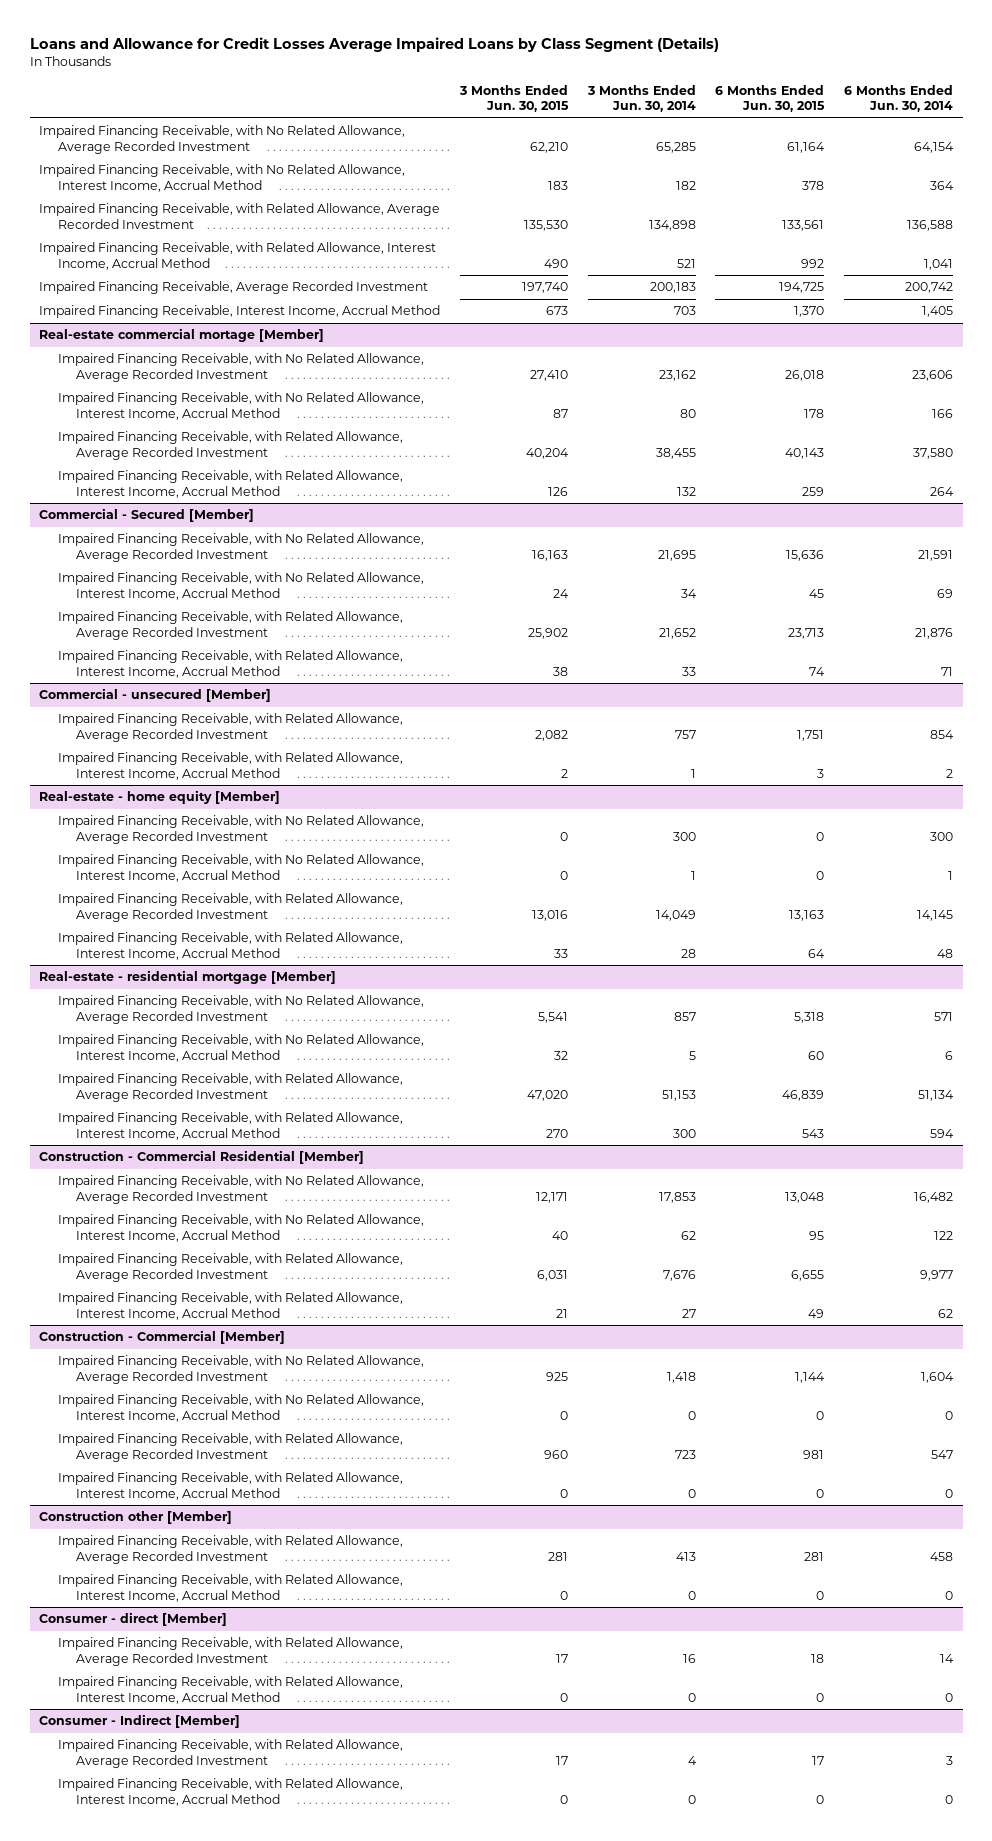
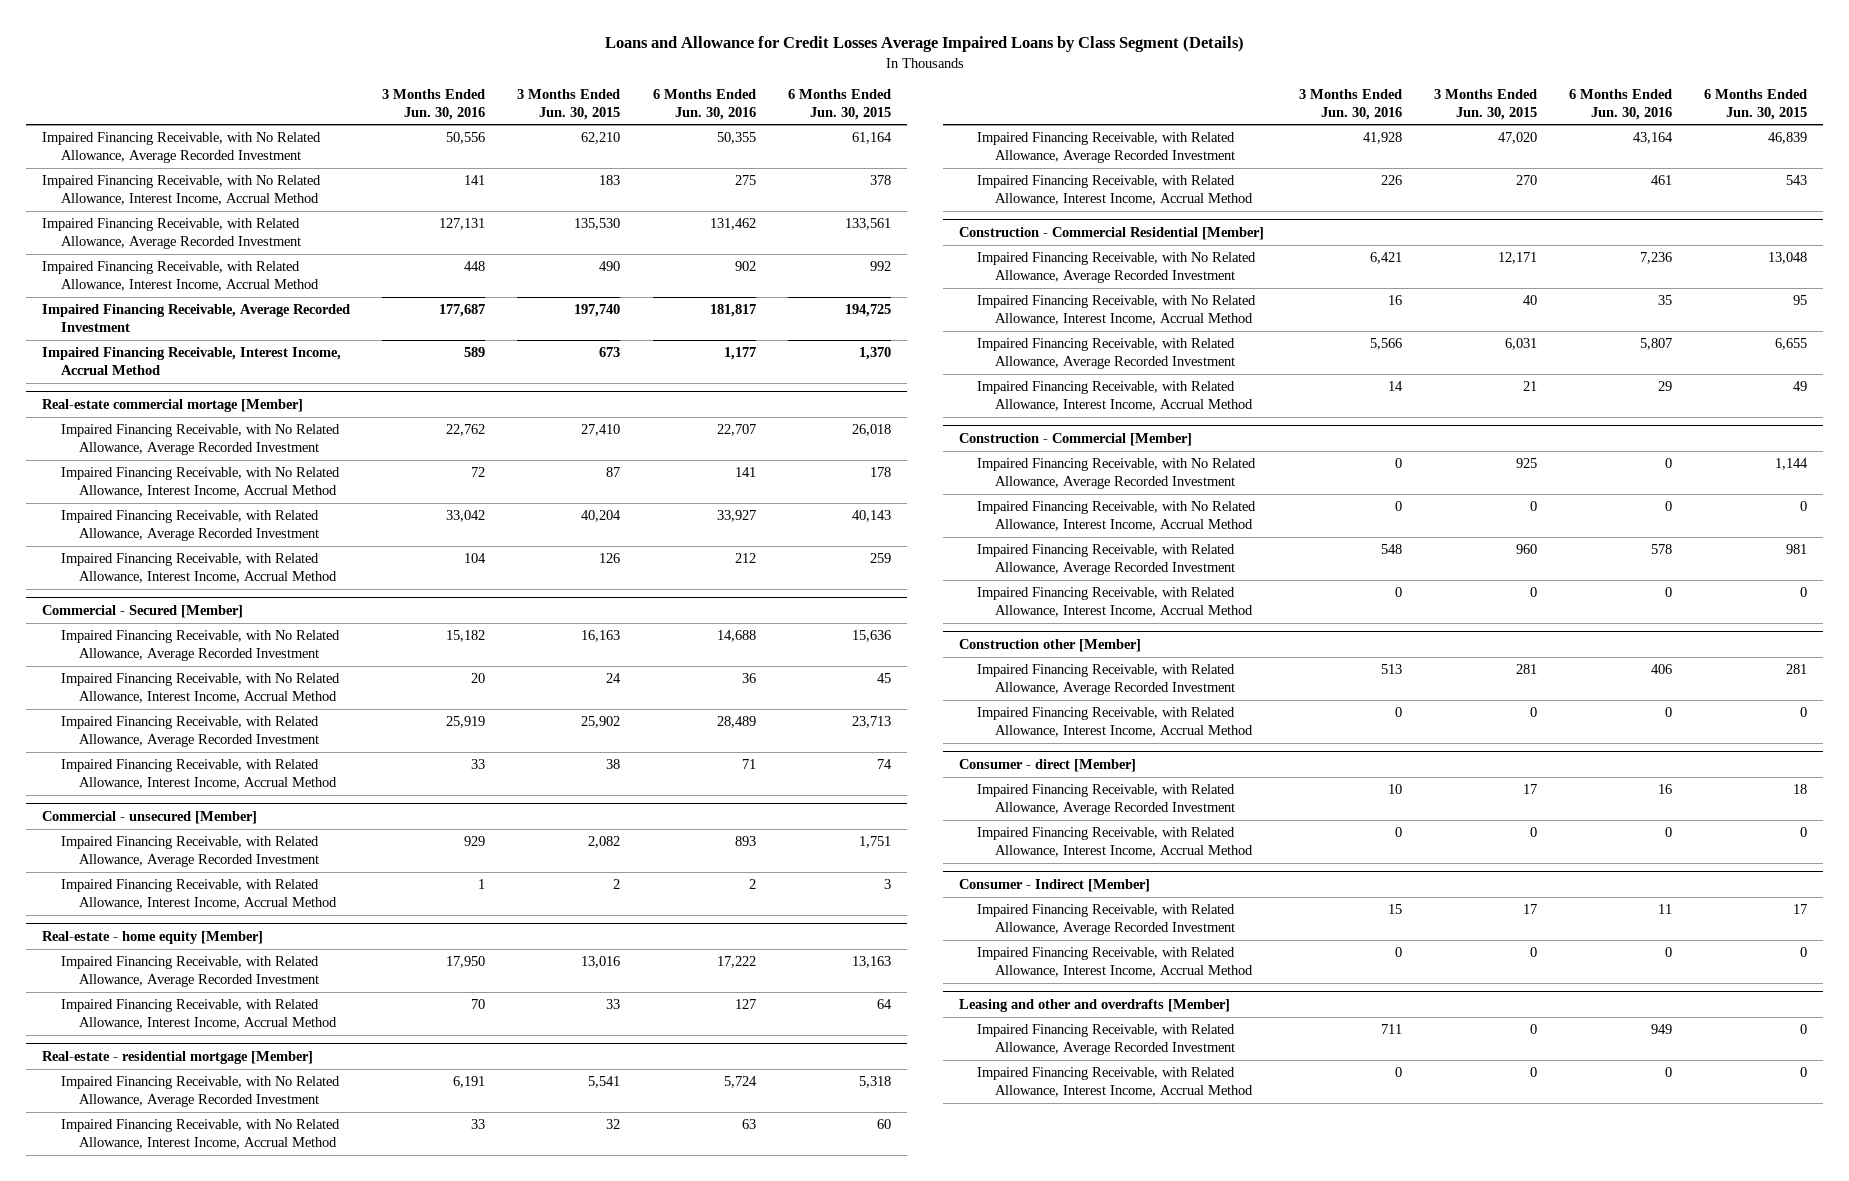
[586,84,696,112] 3 Months Ended Jun. 30, 2014 -> none
[843,84,953,112] 6 Months Ended Jun. 30, 2014 -> none
none -> [382,88,486,120] 3 Months Ended Jun. 30, 2016
none -> [652,88,756,120] 6 Months Ended Jun. 30, 2016
[57,815,424,844] Impaired Financing Receivable, with No Related Allowance, Average Recorded Investment -> none
[57,854,424,882] Impaired Financing Receivable, with No Related Allowance, Interest Income, Accrual Method -> none
none -> [958,998,1230,1012] Leasing and other and overdrafts [Member]
none -> [977,1024,1236,1055] Impaired Financing Receivable, with Related Allowance, Average Recorded Investment
none -> [977,1067,1254,1097] Impaired Financing Receivable, with Related Allowance, Interest Income, Accrual Method

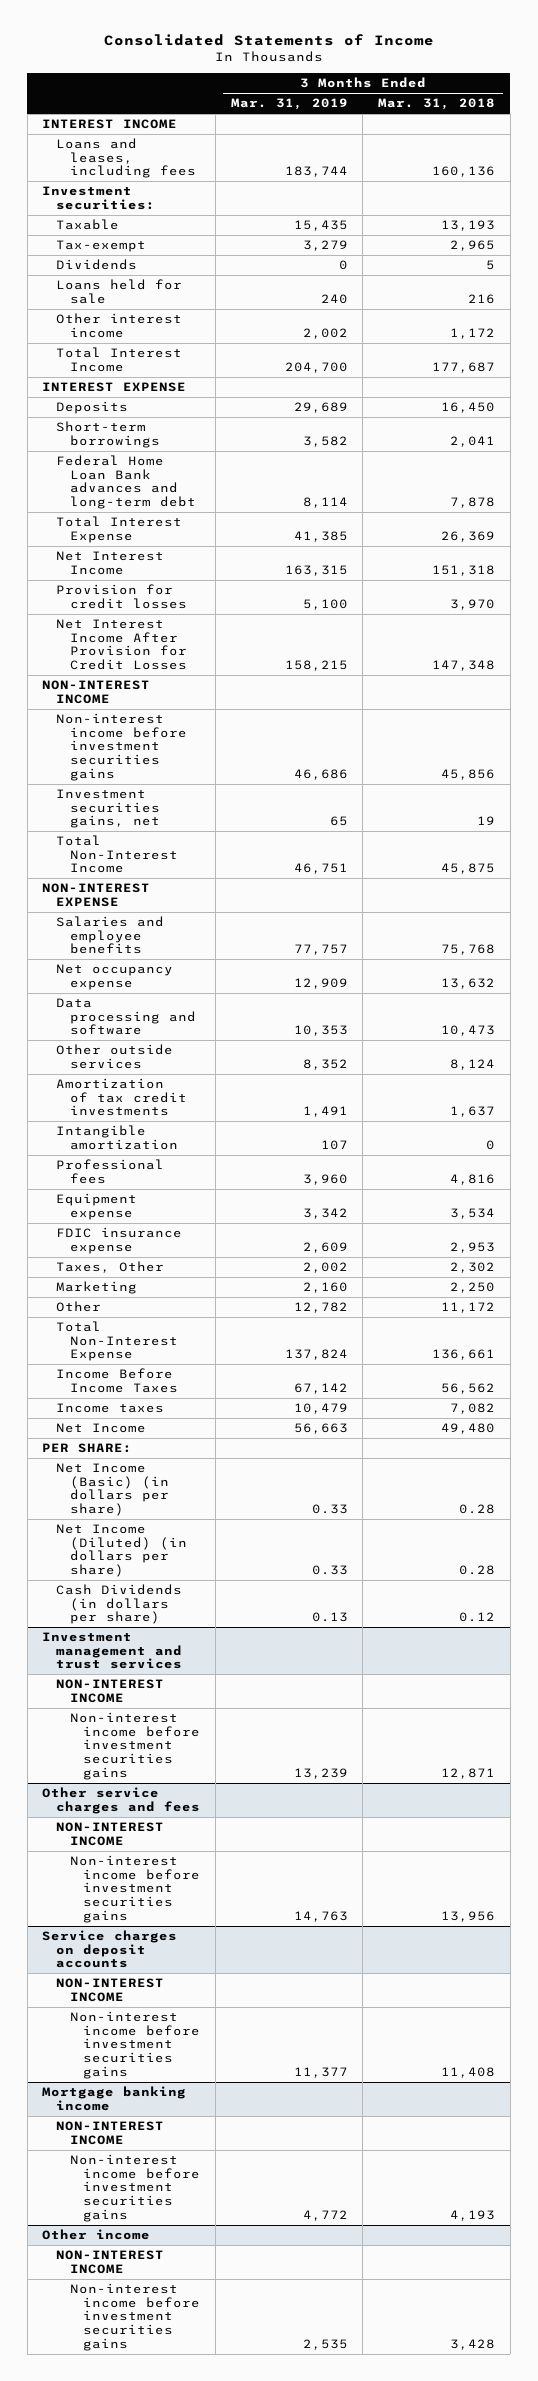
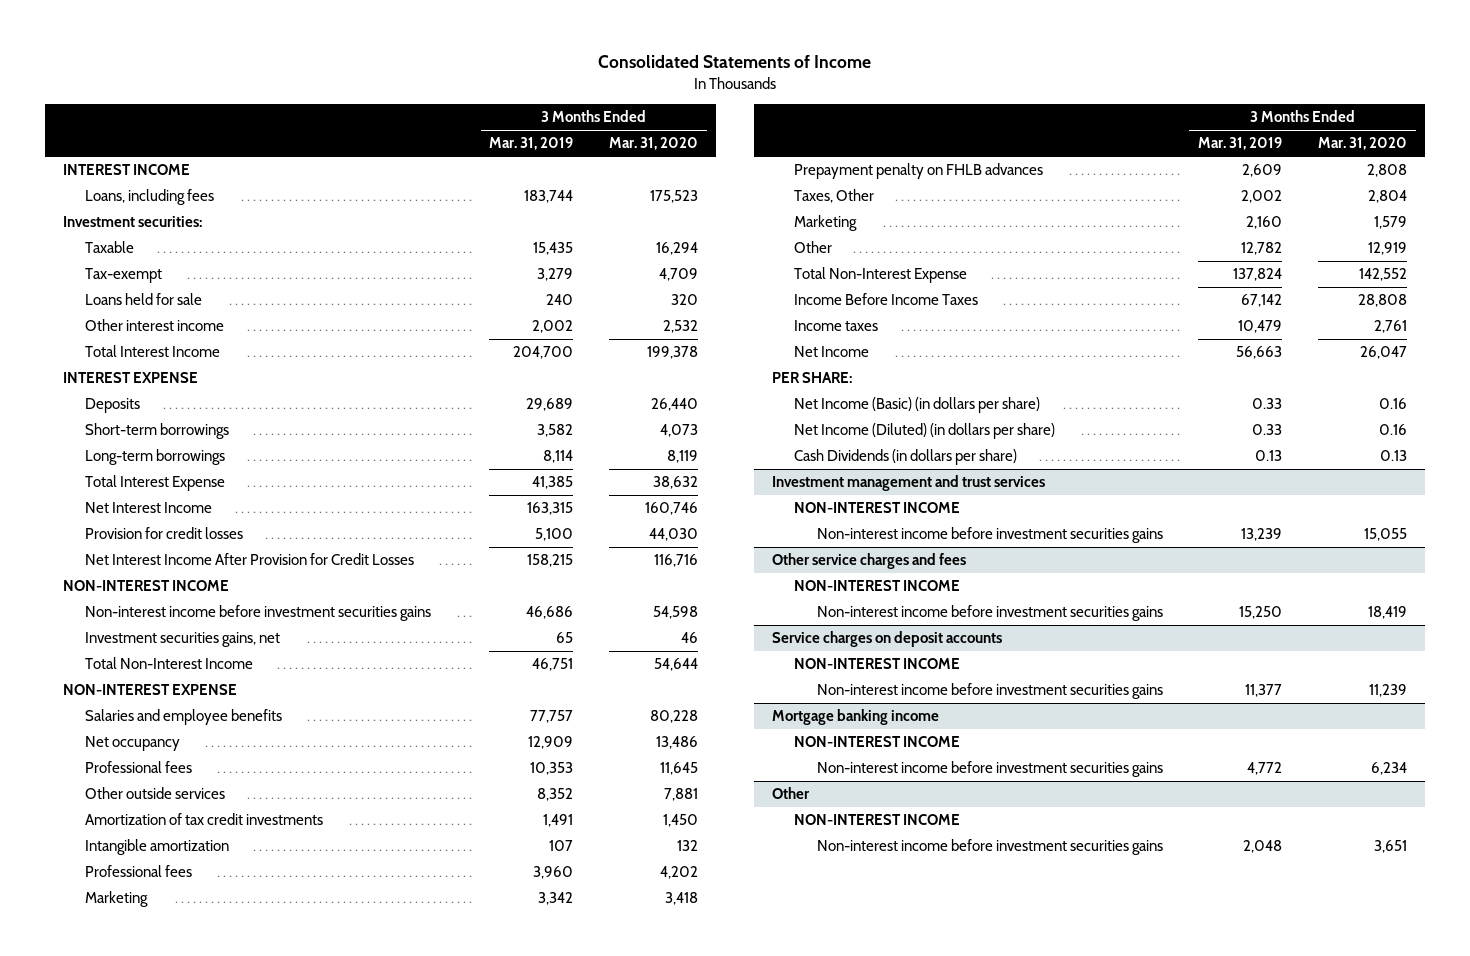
[378,98,496,111] Mar. 31, 2018 -> none
none -> [609,137,699,151] Mar. 31, 2020
[55,138,196,179] Loans and leases, including fees -> [85,189,215,206] Loans, including fees
[55,259,137,271] Dividends -> none
[55,455,196,510] Federal Home Loan Bank advances and long-term debt -> [85,449,226,466] Long-term borrowings
[55,964,173,990] Net occupancy expense -> [85,736,181,752] Net occupancy
[55,998,196,1036] Data processing and software -> [85,761,193,774] Professional fees
[55,1193,137,1220] Equipment expense -> [85,891,149,908] Marketing
[55,1227,182,1254] FDIC insurance expense -> [794,163,1044,180] Prepayment penalty on FHLB advances
[293,1910,348,1922] 14,763 -> [1239,606,1283,620] 15,250
[42,2229,151,2241] Other income -> [771,787,810,800] Other
[302,2338,348,2350] 2,535 -> [1243,840,1283,854] 2,048

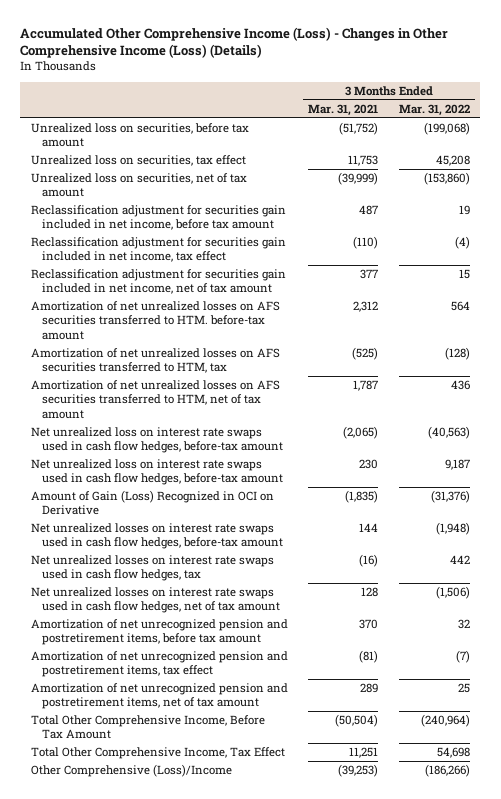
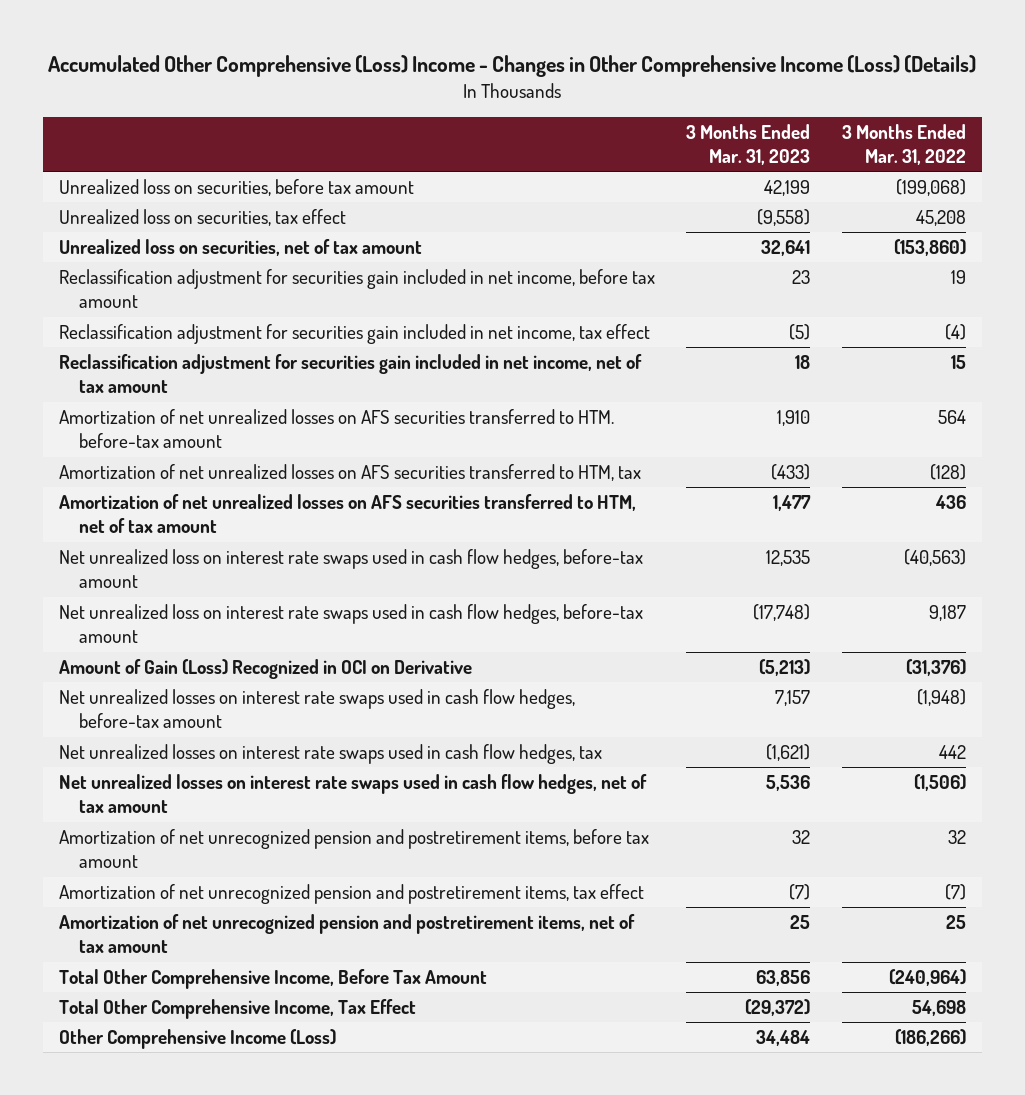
[20,26,449,59] Accumulated Other Comprehensive Income (Loss) - Changes in Other Comprehensive Income (Loss) (Details) -> [48,55,977,78] Accumulated Other Comprehensive (Loss) Income - Changes in Other Comprehensive Income (Loss) (Details)
[308,103,379,116] Mar. 31, 2021 -> none
none -> [686,123,811,166] 3 Months Ended Mar. 31, 2023
[30,764,232,778] Other Comprehensive (Loss)/Income -> [58,1029,336,1050] Other Comprehensive Income (Loss)

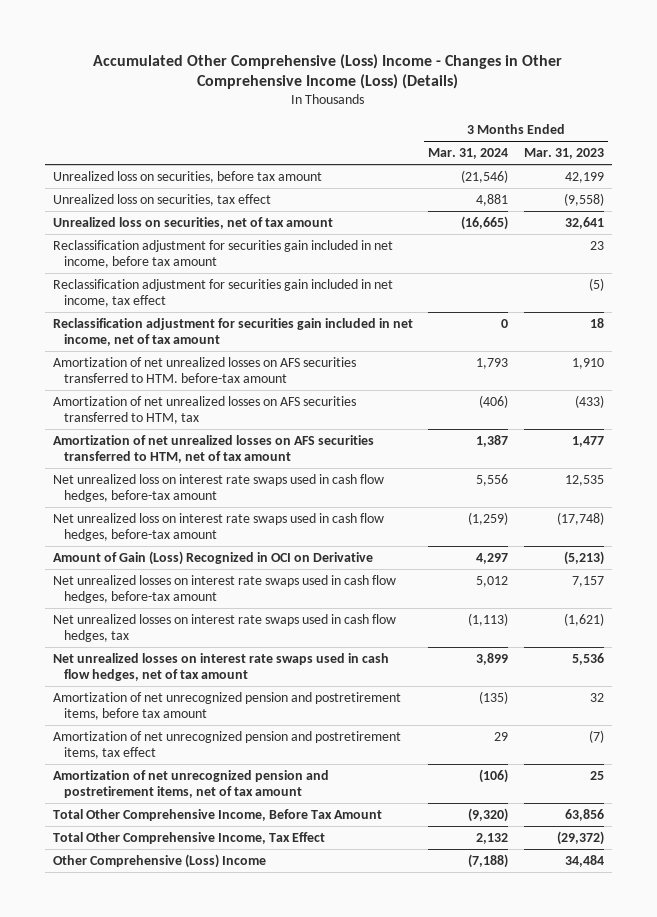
[842,123,967,166] 3 Months Ended Mar. 31, 2022 -> none
none -> [428,148,509,160] Mar. 31, 2024
[58,1029,336,1050] Other Comprehensive Income (Loss) -> [52,853,266,868] Other Comprehensive (Loss) Income

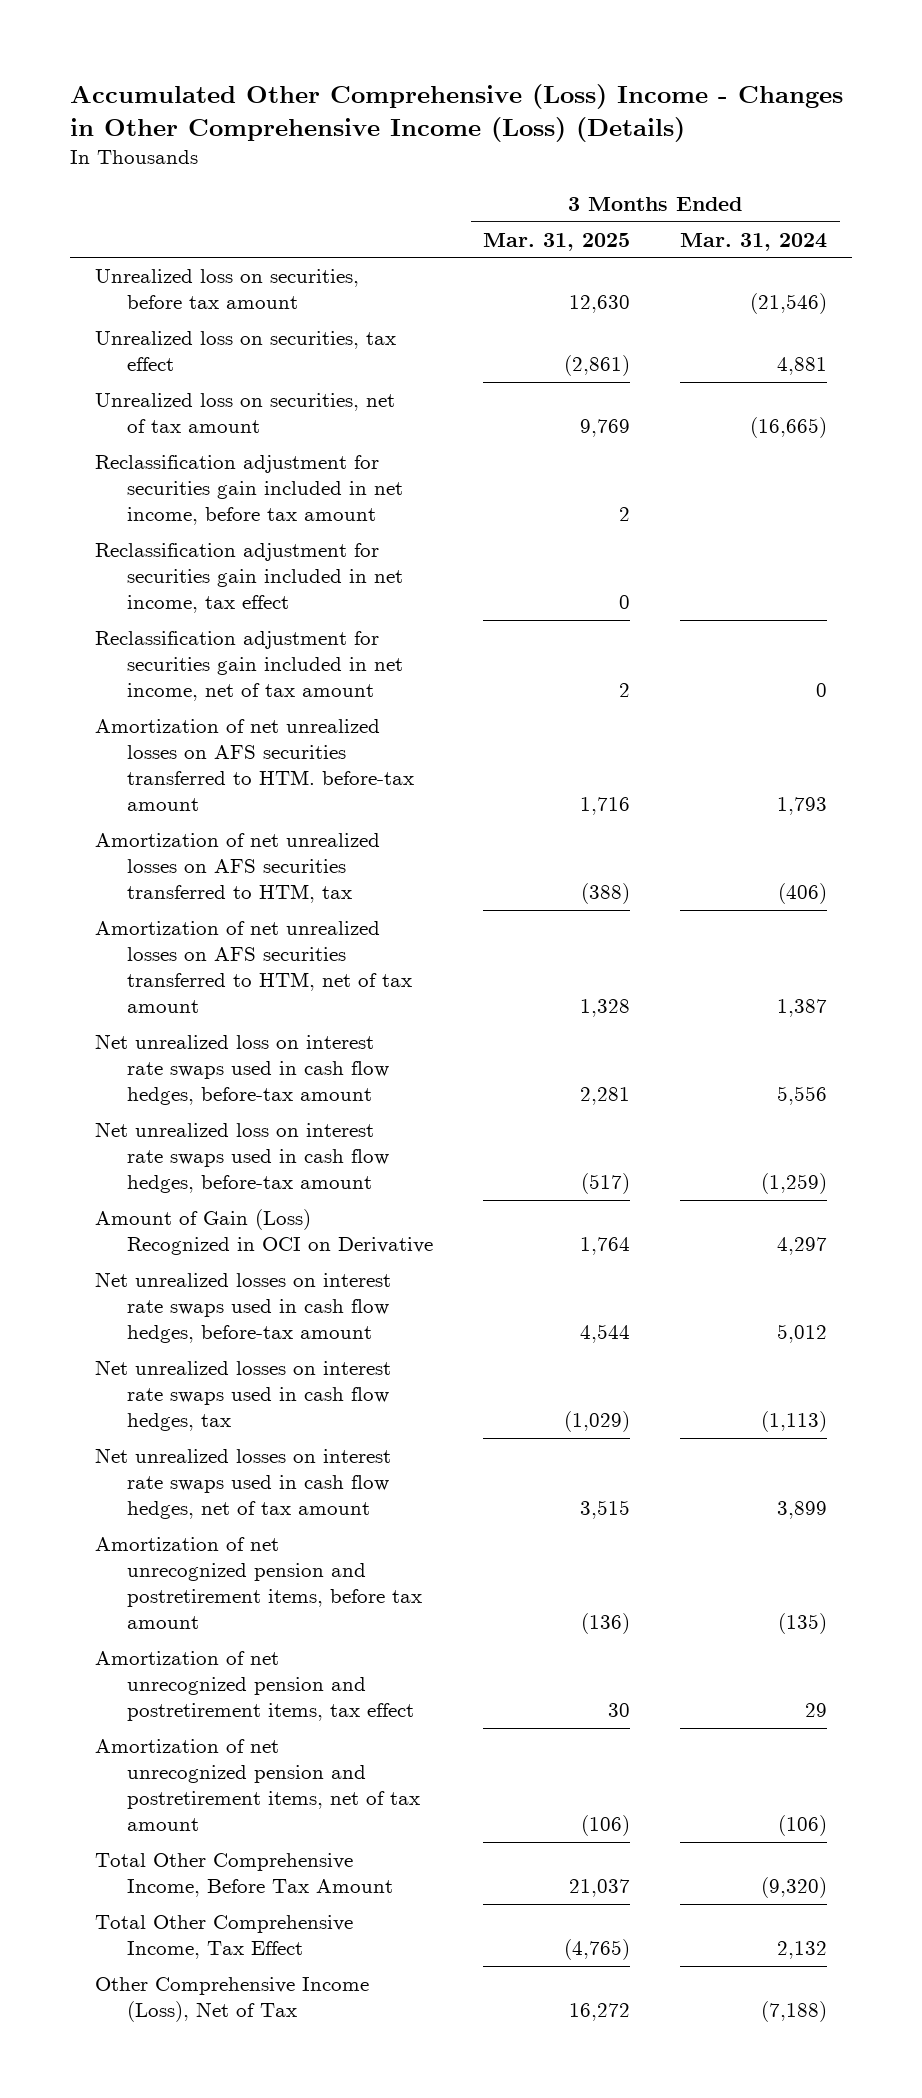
[524,148,605,160] Mar. 31, 2023 -> none
none -> [483,232,631,251] Mar. 31, 2025
[52,853,266,868] Other Comprehensive (Loss) Income -> [95,1977,370,2023] Other Comprehensive Income (Loss), Net of Tax

